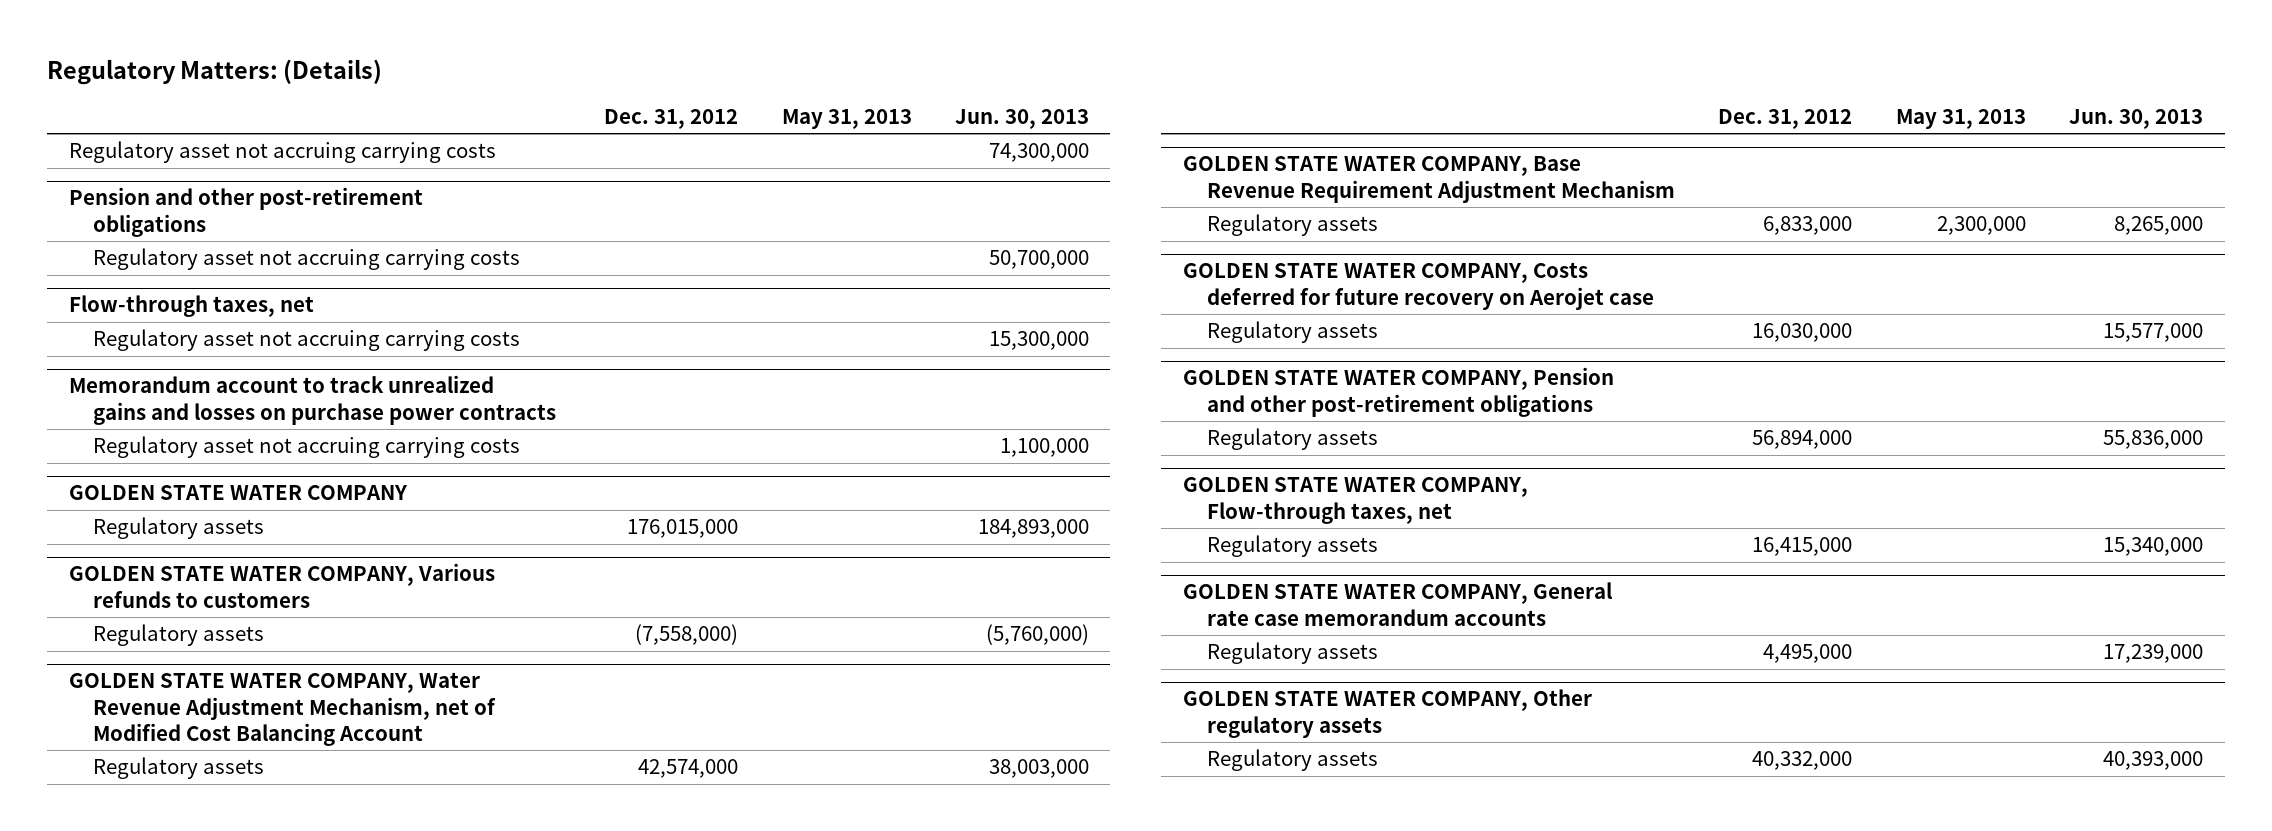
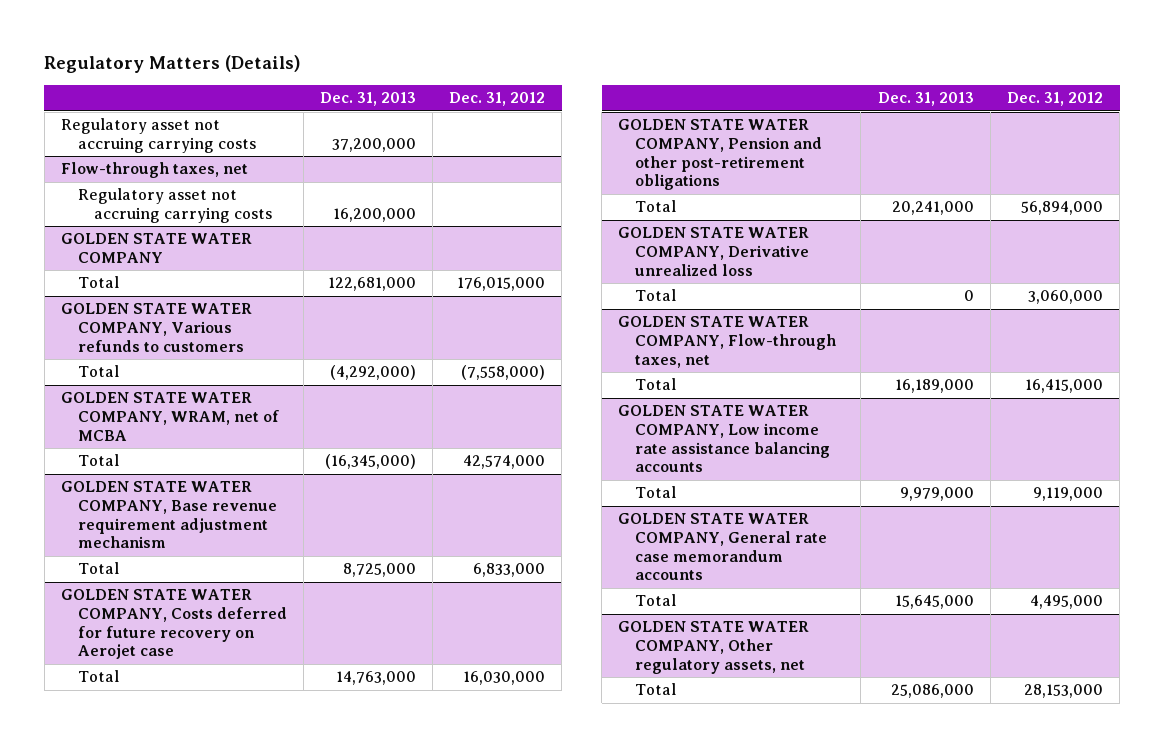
[47,58,383,85] Regulatory Matters: (Details) -> [44,54,302,73] Regulatory Matters (Details)
[781,108,912,129] May 31, 2013 -> none
[954,108,1089,129] Jun. 30, 2013 -> none
none -> [319,92,416,107] Dec. 31, 2013
[68,187,423,237] Pension and other post-retirement obligations -> none
[92,248,520,271] Regulatory asset not accruing carrying costs -> none
[68,375,556,425] Memorandum account to track unrealized gains and losses on purchase power contracts -> none
[92,436,520,459] Regulatory asset not accruing carrying costs -> none
[92,517,264,540] Regulatory assets -> [77,276,119,289] Total
[68,672,496,746] GOLDEN STATE WATER COMPANY, Water Revenue Adjustment Mechanism, net of Modified Cost Balancing Account -> none
[92,624,264,647] Regulatory assets -> [77,365,119,378] Total
none -> [60,392,279,441] GOLDEN STATE WATER COMPANY, WRAM, net of MCBA
[92,757,264,780] Regulatory assets -> [77,454,119,467] Total
[1183,156,1676,203] GOLDEN STATE WATER COMPANY, Base Revenue Requirement Adjustment Mechanism -> [60,481,277,549] GOLDEN STATE WATER COMPANY, Base revenue requirement adjustment mechanism
[1207,214,1379,237] Regulatory assets -> [77,562,119,575] Total
[1207,321,1379,344] Regulatory assets -> [77,670,119,683] Total
[1207,428,1379,451] Regulatory assets -> [635,200,677,213] Total
none -> [618,227,810,276] GOLDEN STATE WATER COMPANY, Derivative unrealized loss
none -> [635,289,677,302] Total
[1207,535,1379,558] Regulatory assets -> [635,378,677,391] Total
none -> [618,405,831,473] GOLDEN STATE WATER COMPANY, Low income rate assistance balancing accounts
none -> [635,486,677,499] Total
[1207,749,1379,772] Regulatory assets -> none
[1207,642,1379,665] Regulatory assets -> [635,594,677,607] Total
[1183,689,1593,738] GOLDEN STATE WATER COMPANY, Other regulatory assets -> [618,621,810,674] GOLDEN STATE WATER COMPANY, Other regulatory assets, net
none -> [635,683,677,696] Total

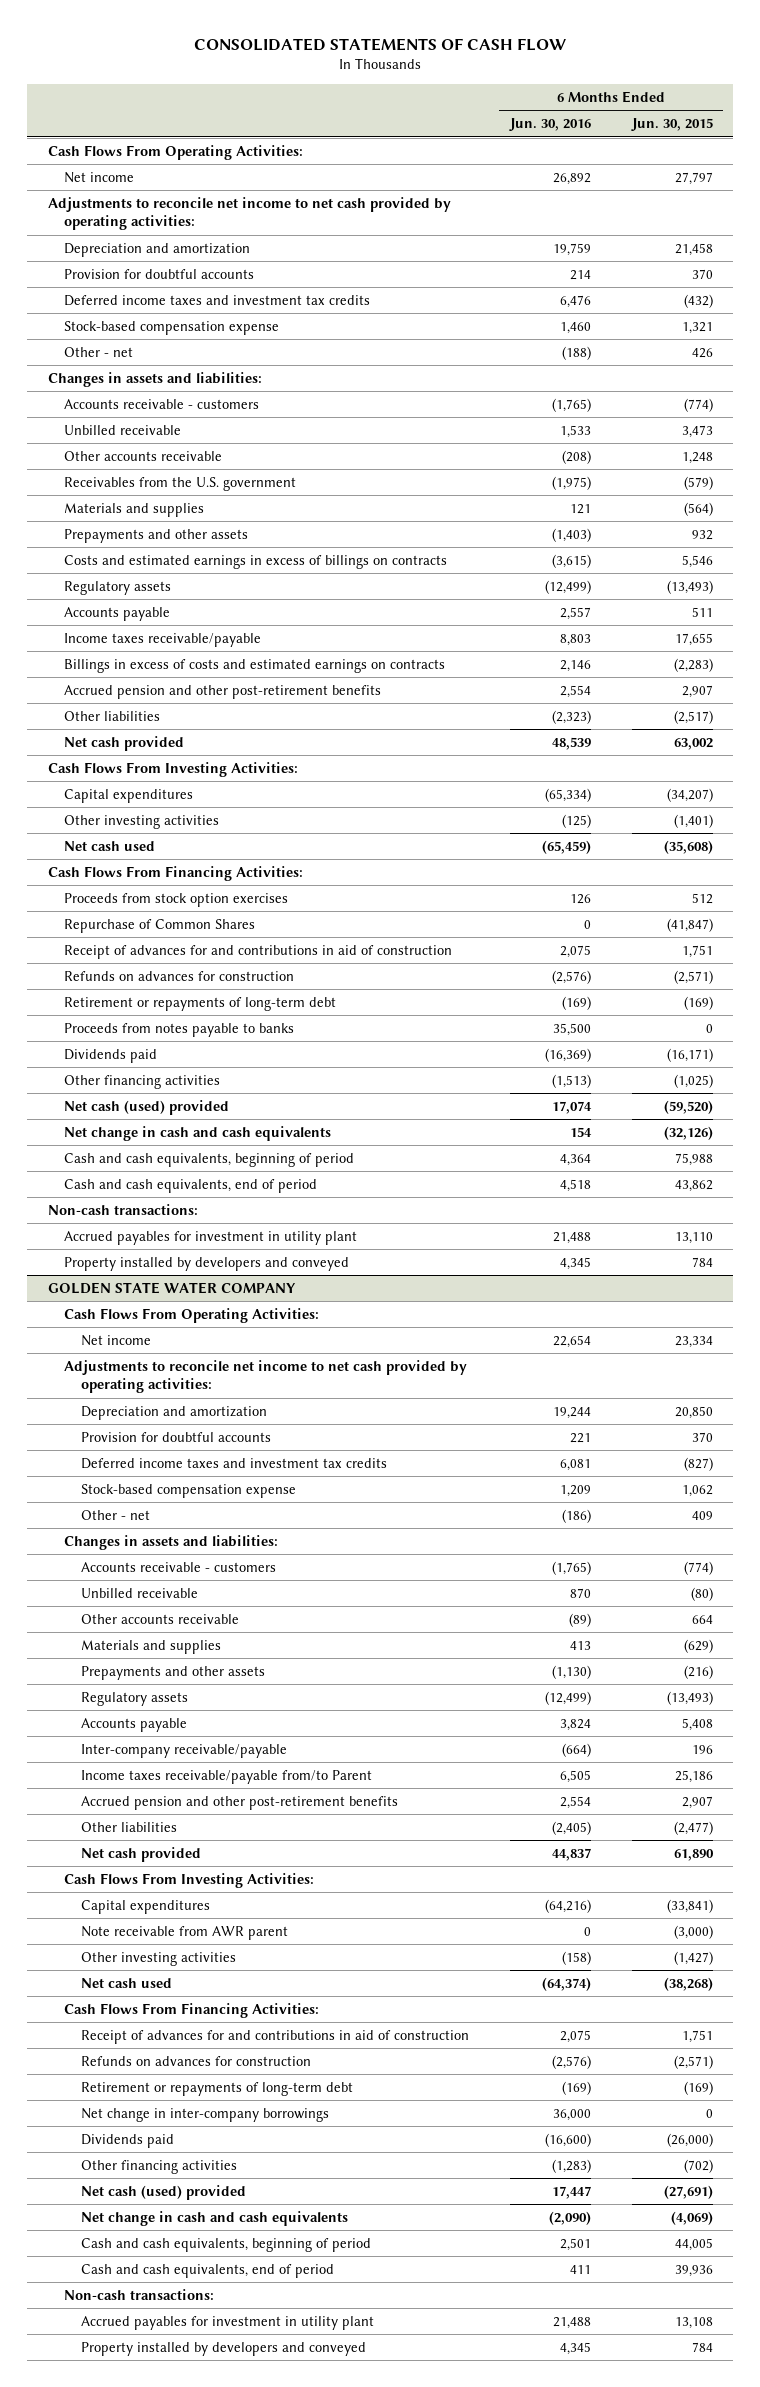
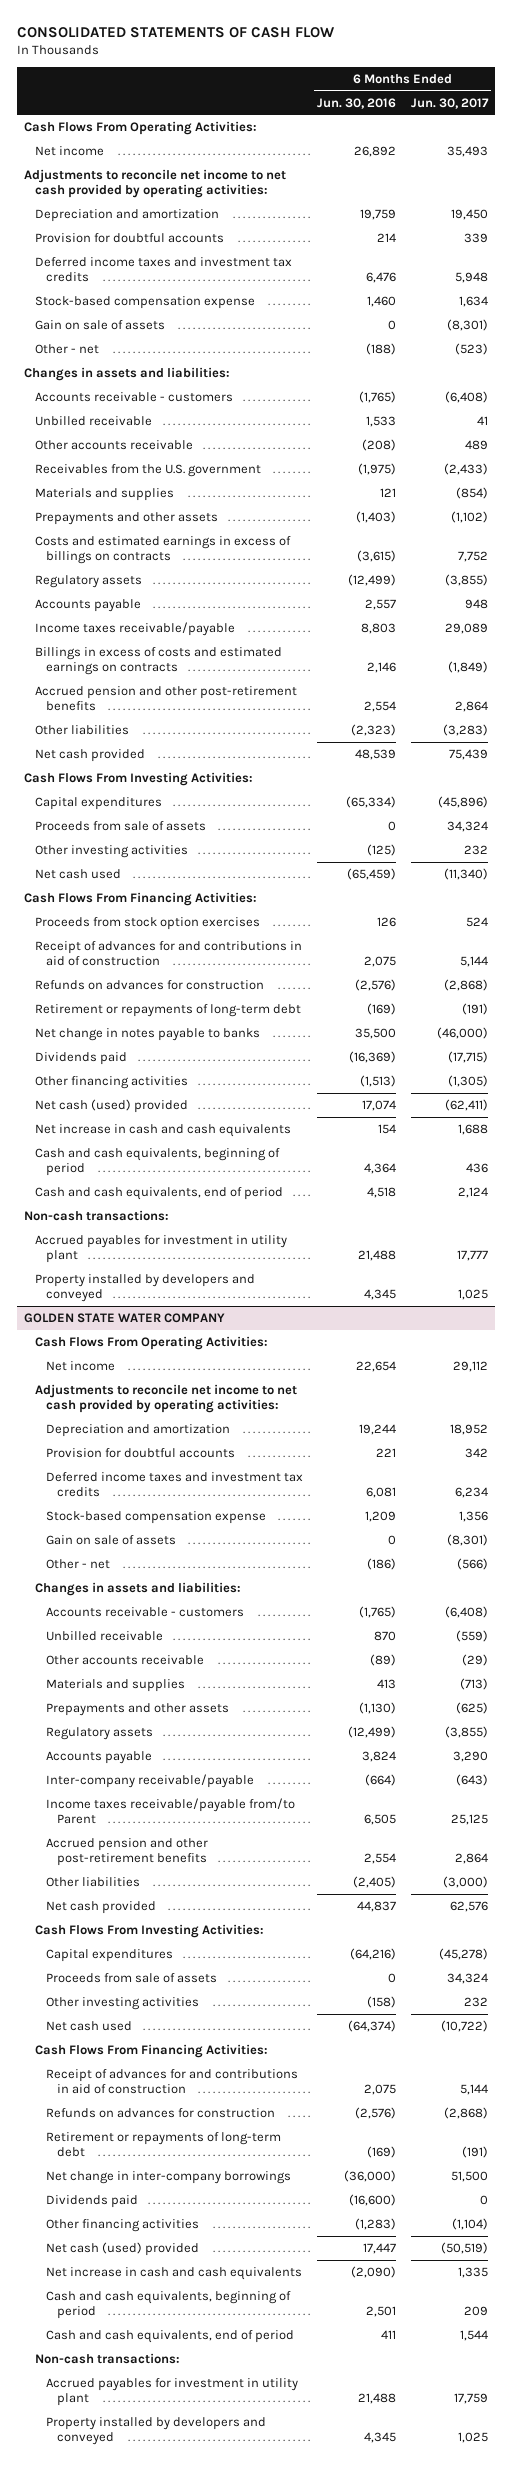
[630,118,713,132] Jun. 30, 2015 -> none
none -> [410,97,489,109] Jun. 30, 2017
none -> [34,319,165,330] Gain on sale of assets
none -> [34,820,206,831] Proceeds from sale of assets
[64,918,256,933] Repurchase of Common Shares -> none
[64,1022,295,1037] Proceeds from notes payable to banks -> [34,1027,260,1041] Net change in notes payable to banks
[64,1125,332,1141] Net change in cash and cash equivalents -> [34,1123,291,1137] Net increase in cash and cash equivalents
none -> [45,1534,176,1545] Gain on sale of assets
[80,1925,288,1940] Note receivable from AWR parent -> none
none -> [45,1972,217,1983] Proceeds from sale of assets
[552,2108,591,2121] 36,000 -> [344,2169,397,2182] (36,000)
[80,2210,348,2226] Net change in cash and cash equivalents -> [45,2266,302,2280] Net increase in cash and cash equivalents

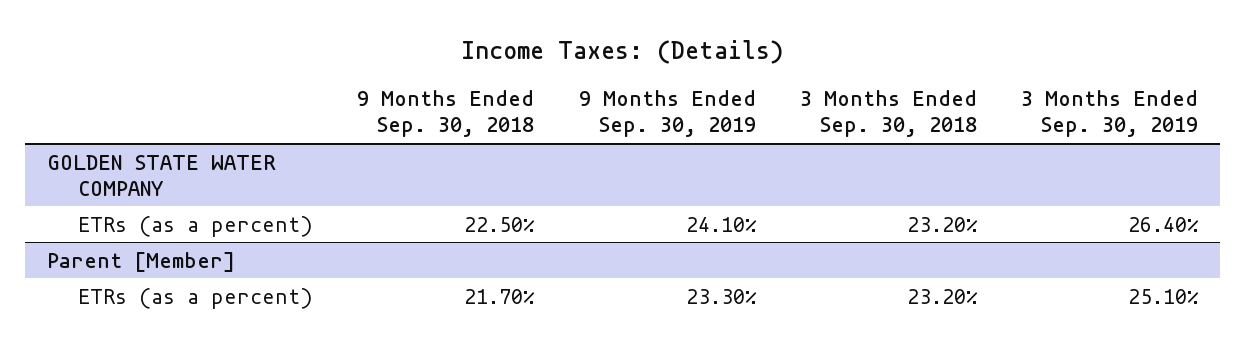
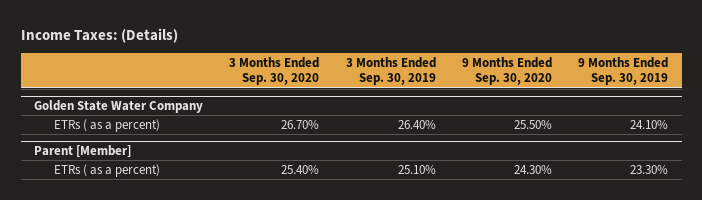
[357,90,535,138] 9 Months Ended Sep. 30, 2018 -> none
[799,90,977,138] 3 Months Ended Sep. 30, 2018 -> none
none -> [229,56,320,86] 3 Months Ended Sep. 30, 2020
none -> [461,56,552,86] 9 Months Ended Sep. 30, 2020
[47,154,277,196] GOLDEN STATE WATER COMPANY -> [33,100,203,114] Golden State Water Company
[78,215,314,237] ETRs (as a percent) -> [54,118,161,132] ETRs ( as a percent)
[78,287,314,309] ETRs (as a percent) -> [54,163,161,177] ETRs ( as a percent)

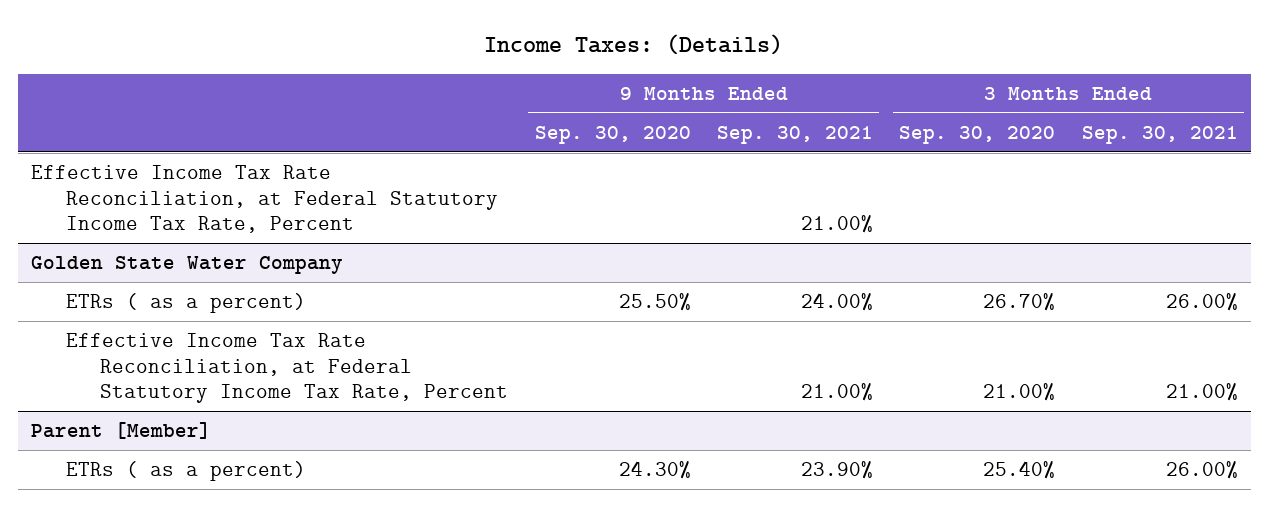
[345,56,436,86] 3 Months Ended Sep. 30, 2019 -> none
[578,56,669,86] 9 Months Ended Sep. 30, 2019 -> none
none -> [716,125,873,144] Sep. 30, 2021
none -> [1081,125,1238,144] Sep. 30, 2021
none -> [31,165,498,233] Effective Income Tax Rate Reconciliation, at Federal Statutory Income Tax Rate, Percent
none -> [65,333,509,403] Effective Income Tax Rate Reconciliation, at Federal Statutory Income Tax Rate, Percent

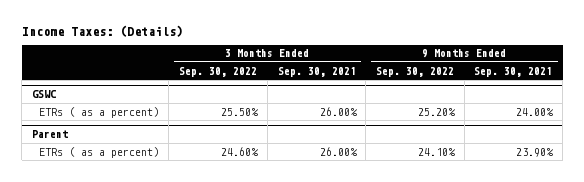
[534,125,691,144] Sep. 30, 2020 -> none
[899,125,1056,144] Sep. 30, 2020 -> none
none -> [179,66,258,77] Sep. 30, 2022
none -> [376,66,455,77] Sep. 30, 2022
[31,165,498,233] Effective Income Tax Rate Reconciliation, at Federal Statutory Income Tax Rate, Percent -> none
[31,256,344,275] Golden State Water Company -> [31,90,56,99] GSWC
[65,333,509,403] Effective Income Tax Rate Reconciliation, at Federal Statutory Income Tax Rate, Percent -> none
[31,422,212,440] Parent [Member] -> [31,130,68,139] Parent

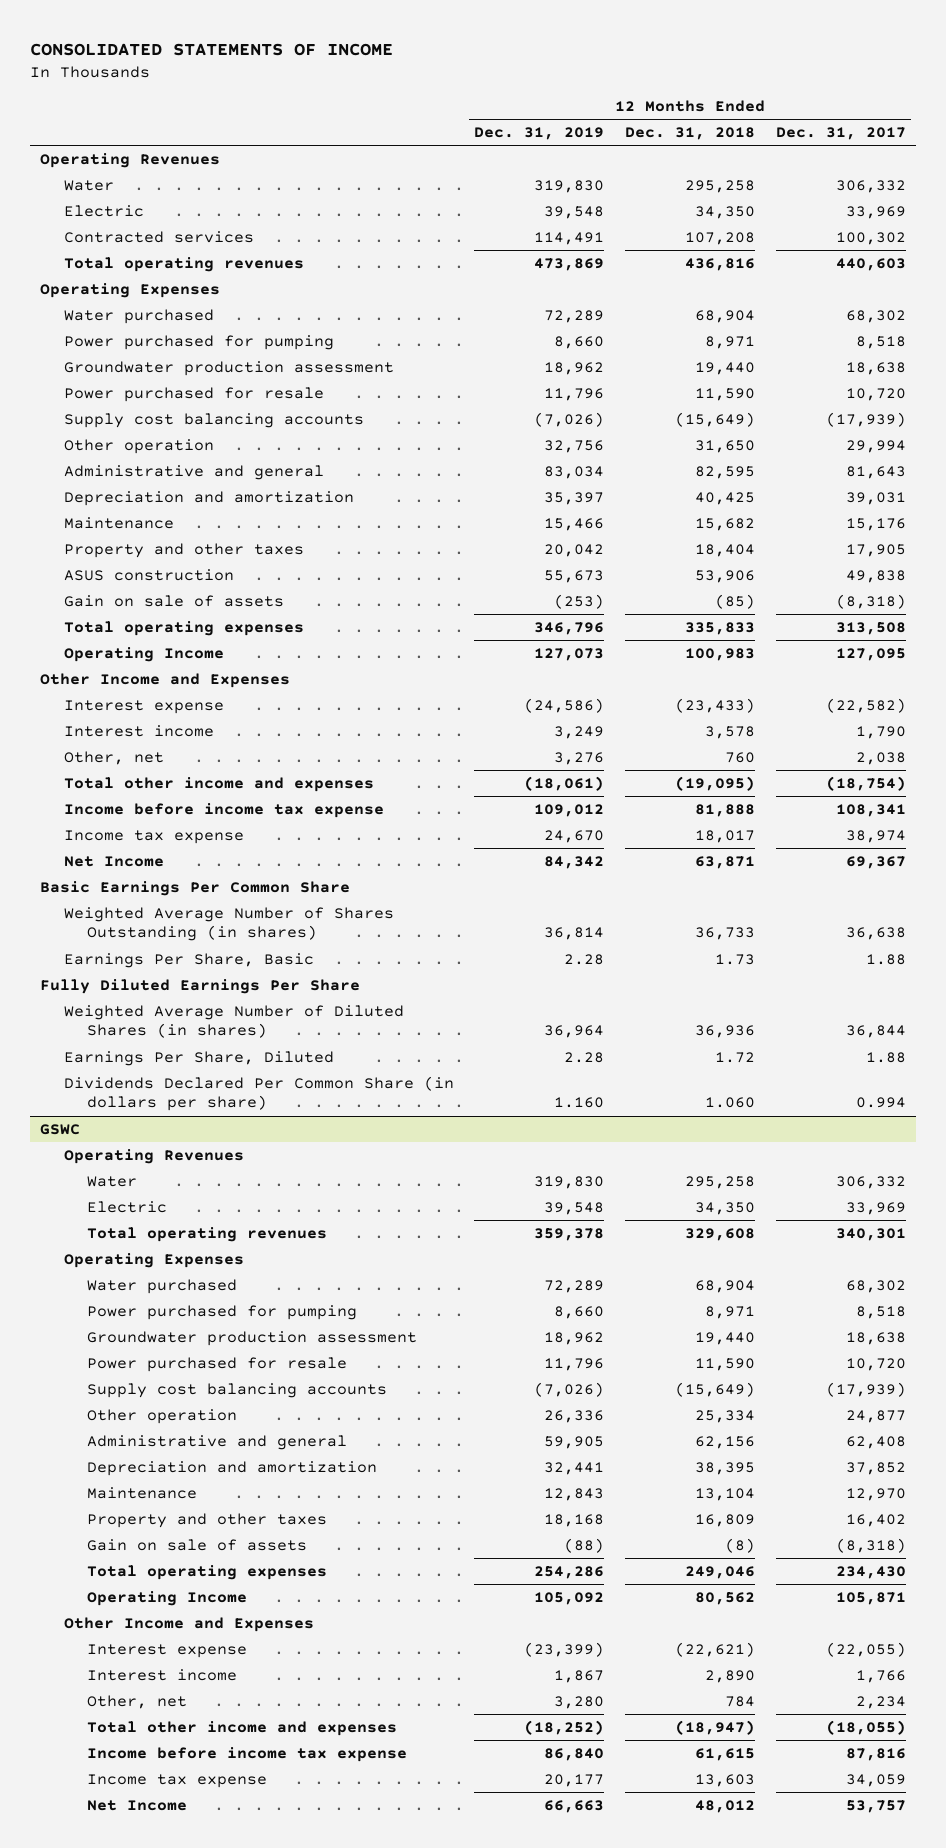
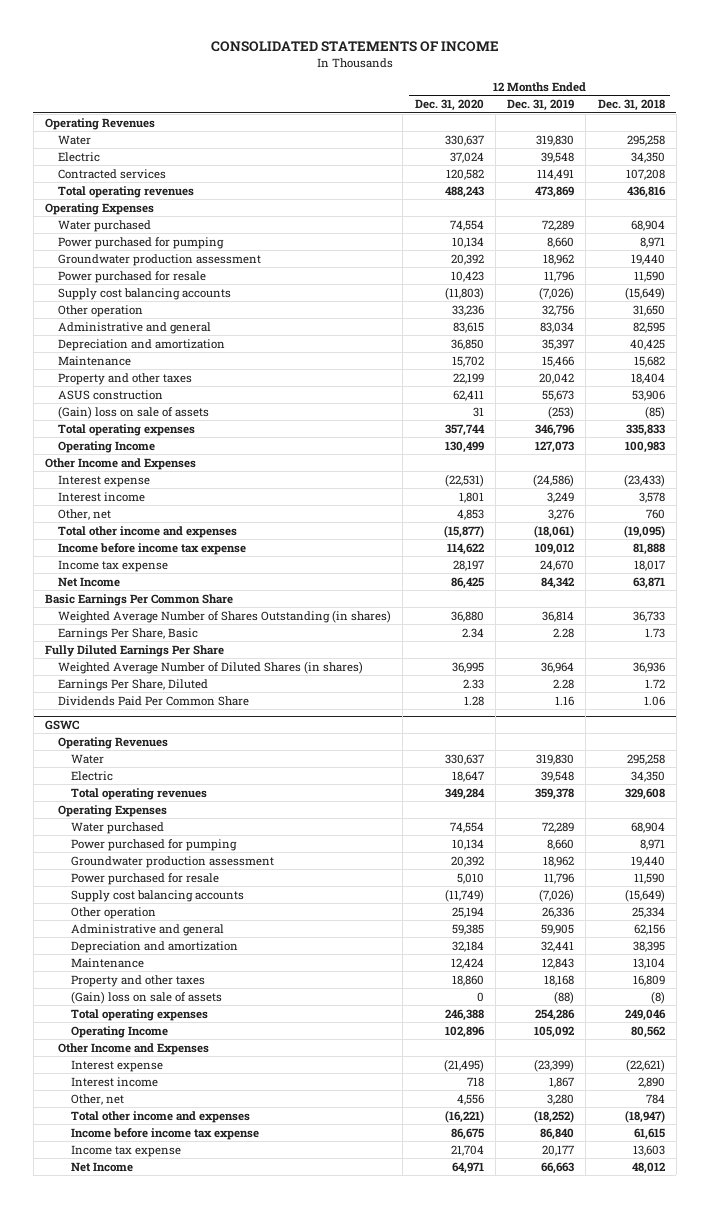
[775,127,906,141] Dec. 31, 2017 -> none
none -> [414,99,484,112] Dec. 31, 2020
[63,594,284,607] Gain on sale of assets -> [58,405,210,419] (Gain) loss on sale of assets
[63,1075,454,1112] Dividends Declared Per Common Share (in dollars per share) -> [58,695,250,706] Dividends Paid Per Common Share
[554,1097,605,1109] 1.160 -> [555,695,575,706] 1.16
[705,1097,756,1109] 1.060 -> [643,695,665,706] 1.06
[87,1538,308,1551] Gain on sale of assets -> [71,990,223,1004] (Gain) loss on sale of assets

